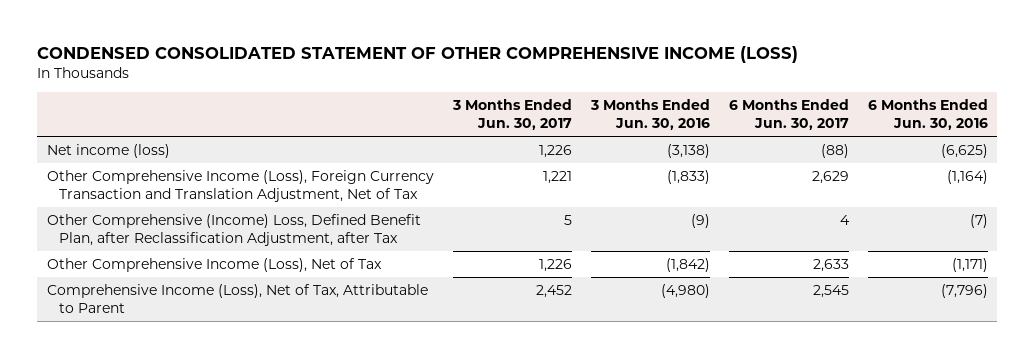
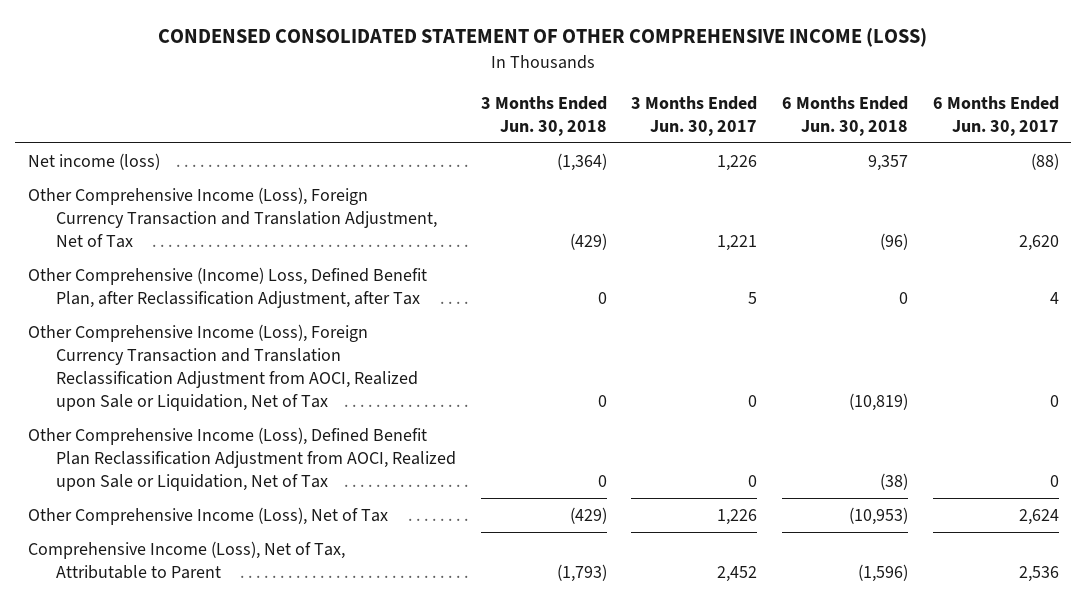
[589,99,710,131] 3 Months Ended Jun. 30, 2016 -> none
[867,99,988,131] 6 Months Ended Jun. 30, 2016 -> none
none -> [480,95,607,136] 3 Months Ended Jun. 30, 2018
none -> [782,95,909,136] 6 Months Ended Jun. 30, 2018
[811,170,849,184] 2,629 -> [1018,235,1059,252] 2,620
none -> [27,324,418,412] Other Comprehensive Income (Loss), Foreign Currency Transaction and Translation Reclassification Adjustment from AOCI, Realized upon Sale or Liquidation, Net of Tax
none -> [27,427,456,492] Other Comprehensive Income (Loss), Defined Benefit Plan Reclassification Adjustment from AOCI, Realized upon Sale or Liquidation, Net of Tax
[812,258,849,272] 2,633 -> [1018,509,1059,526] 2,624
[812,284,849,298] 2,545 -> [1018,566,1059,583] 2,536

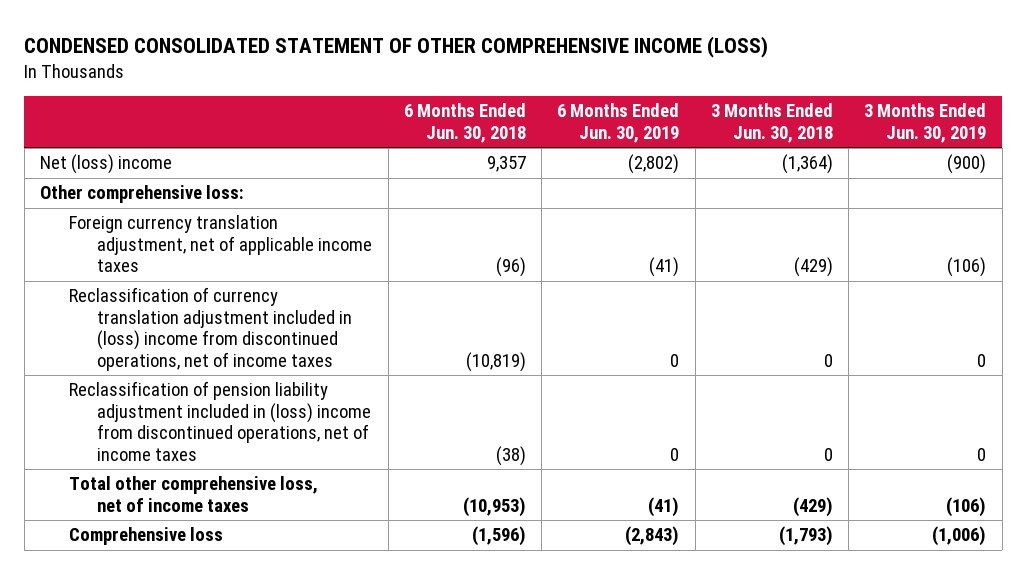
[631,95,758,136] 3 Months Ended Jun. 30, 2017 -> none
[932,95,1059,136] 6 Months Ended Jun. 30, 2017 -> none
none -> [557,103,680,143] 6 Months Ended Jun. 30, 2019
none -> [864,103,987,143] 3 Months Ended Jun. 30, 2019
[27,267,427,309] Other Comprehensive (Income) Loss, Defined Benefit Plan, after Reclassification Adjustment, after Tax -> none
[27,153,160,171] Net income (loss) -> [39,154,172,175] Net (loss) income
none -> [39,185,244,204] Other comprehensive loss:
[27,187,437,249] Other Comprehensive Income (Loss), Foreign Currency Transaction and Translation Adjustment, Net of Tax -> [68,215,373,273] Foreign currency translation adjustment, net of applicable income taxes
[27,324,418,412] Other Comprehensive Income (Loss), Foreign Currency Transaction and Translation Reclassification Adjustment from AOCI, Realized upon Sale or Liquidation, Net of Tax -> [68,287,353,371] Reclassification of currency translation adjustment included in (loss) income from discontinued operations, net of income taxes
[27,427,456,492] Other Comprehensive Income (Loss), Defined Benefit Plan Reclassification Adjustment from AOCI, Realized upon Sale or Liquidation, Net of Tax -> [68,381,372,461] Reclassification of pension liability adjustment included in (loss) income from discontinued operations, net of income taxes
[27,507,388,526] Other Comprehensive Income (Loss), Net of Tax -> [68,476,318,512] Total other comprehensive loss, net of income taxes
[27,541,345,580] Comprehensive Income (Loss), Net of Tax, Attributable to Parent -> [68,527,223,546] Comprehensive loss

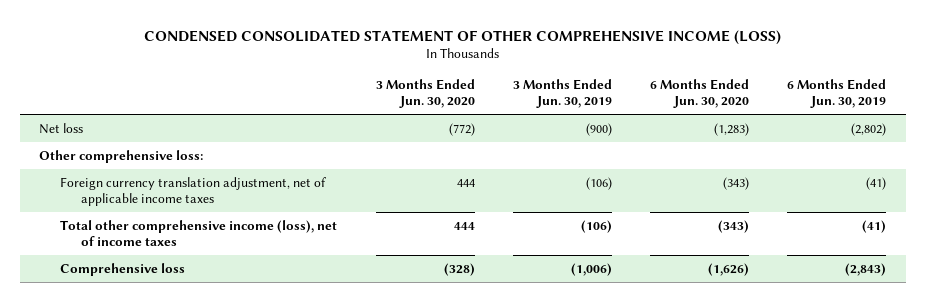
[403,103,526,143] 6 Months Ended Jun. 30, 2018 -> none
[710,103,833,143] 3 Months Ended Jun. 30, 2018 -> none
none -> [375,79,475,109] 3 Months Ended Jun. 30, 2020
none -> [650,79,750,109] 6 Months Ended Jun. 30, 2020
[39,154,172,175] Net (loss) income -> [39,122,84,134] Net loss
[68,287,353,371] Reclassification of currency translation adjustment included in (loss) income from discontinued operations, net of income taxes -> none
[68,381,372,461] Reclassification of pension liability adjustment included in (loss) income from discontinued operations, net of income taxes -> none
[68,476,318,512] Total other comprehensive loss, net of income taxes -> [60,219,338,246] Total other comprehensive income (loss), net of income taxes

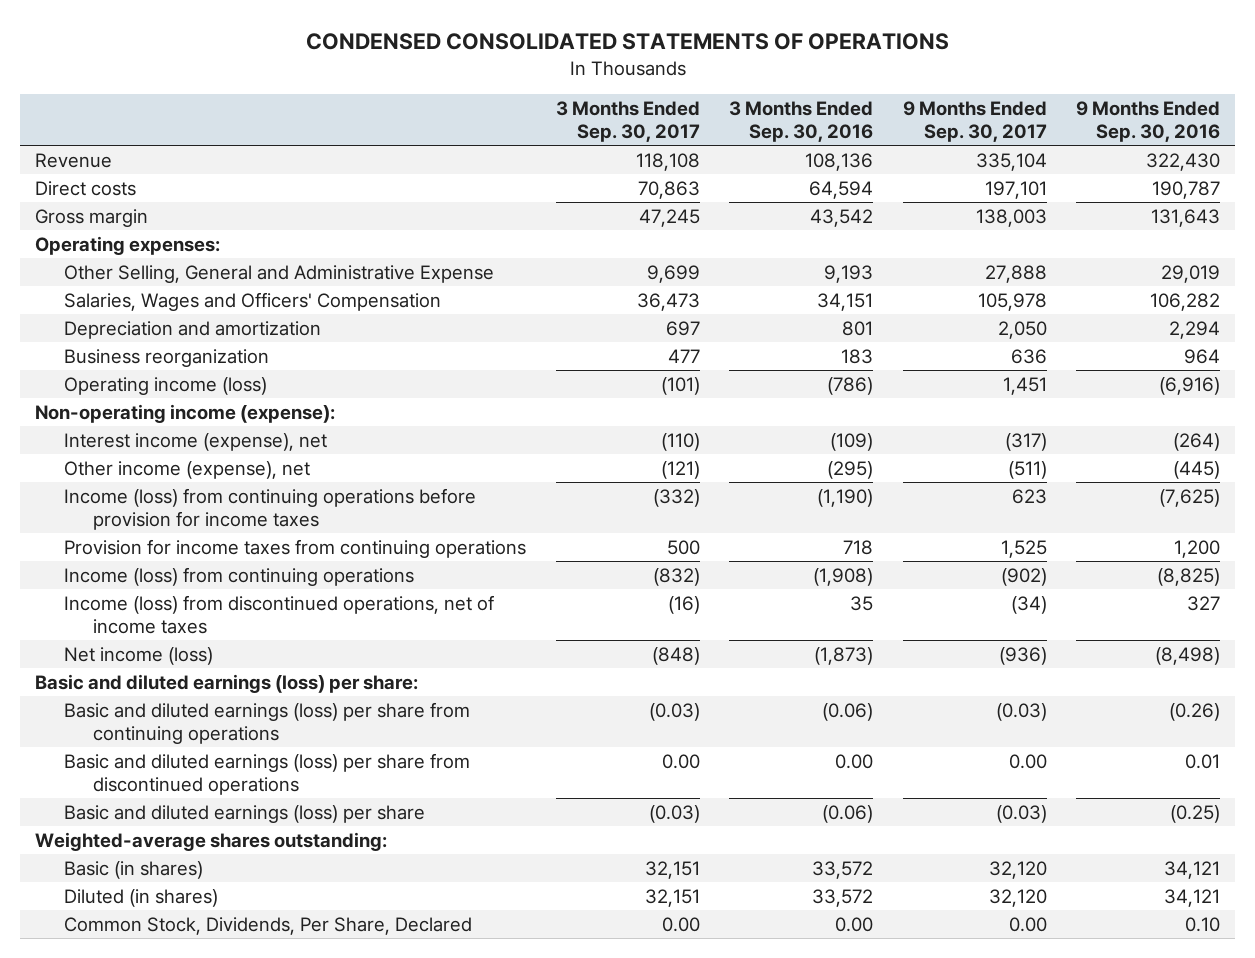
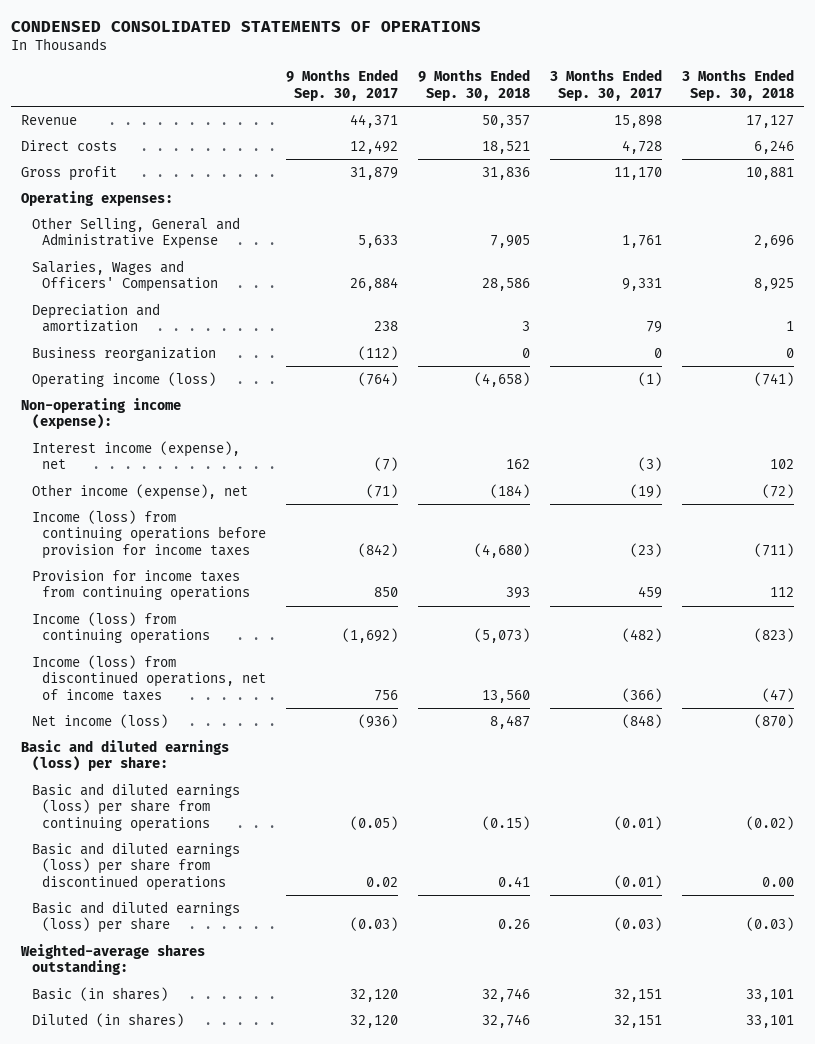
[729,100,874,142] 3 Months Ended Sep. 30, 2016 -> none
[1076,100,1221,142] 9 Months Ended Sep. 30, 2016 -> none
none -> [418,69,531,101] 9 Months Ended Sep. 30, 2018
none -> [681,69,794,101] 3 Months Ended Sep. 30, 2018
[635,152,700,171] 118,108 -> [613,114,662,128] 15,898
[975,152,1047,171] 335,104 -> [350,113,399,128] 44,371
[637,180,700,199] 70,863 -> [621,139,662,154] 4,728
[984,180,1047,199] 197,101 -> [350,139,399,154] 12,492
[34,208,148,227] Gross margin -> [20,165,117,181] Gross profit
[638,208,700,227] 47,245 -> [613,166,662,180] 11,170
[975,208,1047,227] 138,003 -> [350,166,399,180] 31,879
[646,264,700,283] 9,699 -> [621,235,662,249] 1,761
[984,264,1047,283] 27,888 -> [358,235,399,249] 5,633
[636,292,700,311] 36,473 -> [621,278,662,292] 9,331
[977,292,1047,311] 105,978 -> [350,277,399,292] 26,884
[665,320,700,336] 697 -> [645,321,662,334] 79
[997,320,1047,339] 2,050 -> [374,321,399,332] 238
[667,348,700,363] 477 -> [653,347,662,358] 0
[1010,348,1047,364] 636 -> [358,345,399,360] (112)
[660,376,700,395] (101) -> [637,371,662,386] (1)
[1002,376,1047,395] 1,451 -> [358,371,399,386] (764)
[660,432,700,451] (110) -> [637,457,662,472] (3)
[1004,432,1047,451] (317) -> [374,457,399,472] (7)
[660,460,700,479] (121) -> [629,483,662,498] (19)
[1007,460,1047,479] (511) -> [366,483,399,498] (71)
[652,488,700,507] (332) -> [629,542,662,557] (23)
[1011,488,1047,504] 623 -> [358,542,399,557] (842)
[666,539,700,555] 500 -> [637,586,662,600] 459
[1000,539,1047,558] 1,525 -> [374,587,399,598] 850
[652,567,700,586] (832) -> [621,628,662,643] (482)
[1000,567,1047,586] (902) -> [342,628,399,644] (1,692)
[667,595,700,614] (16) -> [621,687,662,702] (366)
[1010,595,1047,614] (34) -> [374,689,399,701] 756
[648,702,700,721] (0.03) -> [613,815,662,830] (0.01)
[995,702,1047,721] (0.03) -> [350,815,399,830] (0.05)
[661,753,700,769] 0.00 -> [613,874,662,889] (0.01)
[1008,753,1047,769] 0.00 -> [366,876,399,887] 0.02
[63,916,472,935] Common Stock, Dividends, Per Share, Declared -> none

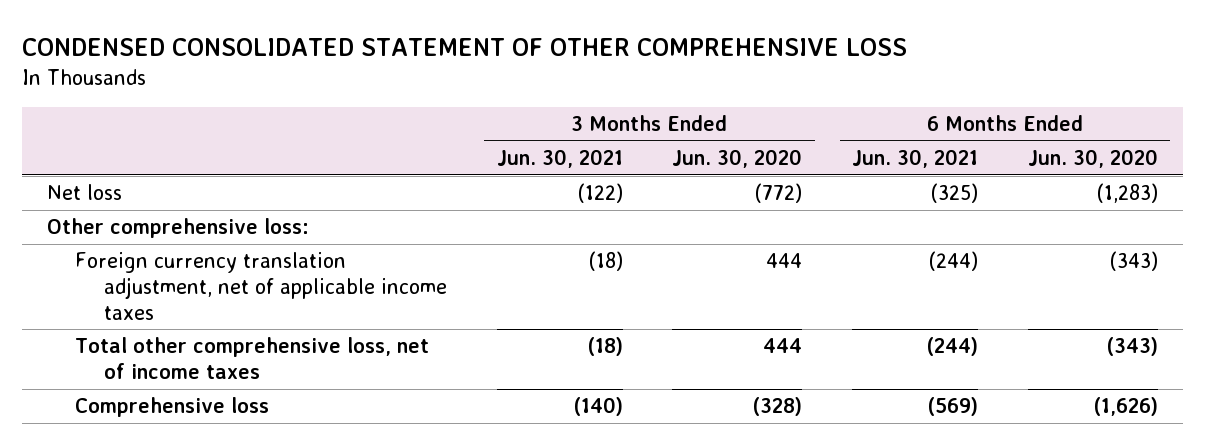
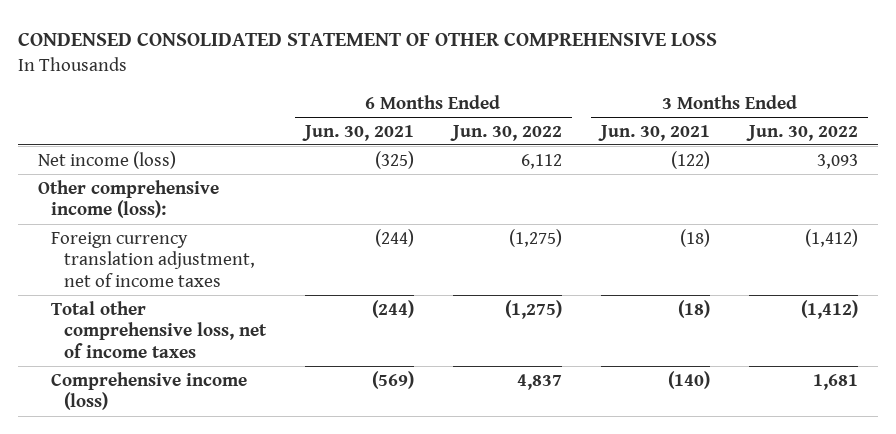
[672,148,803,168] Jun. 30, 2020 -> none
[1027,148,1158,168] Jun. 30, 2020 -> none
none -> [449,124,562,141] Jun. 30, 2022
none -> [746,124,859,141] Jun. 30, 2022
[46,184,122,201] Net loss -> [37,150,176,169] Net income (loss)
[46,218,309,239] Other comprehensive loss: -> [37,179,219,219] Other comprehensive income (loss):
[75,252,447,320] Foreign currency translation adjustment, net of applicable income taxes -> [50,231,255,288] Foreign currency translation adjustment, net of income taxes
[75,397,270,418] Comprehensive loss -> [50,371,247,411] Comprehensive income (loss)

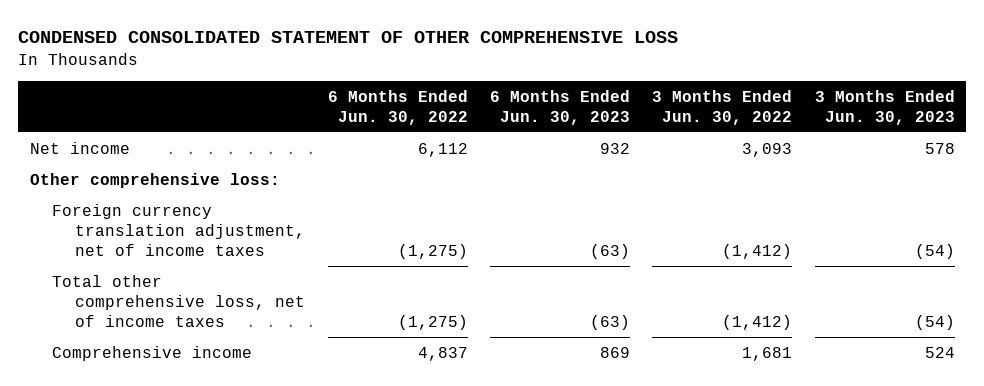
[301,124,414,141] Jun. 30, 2021 -> none
[598,124,711,141] Jun. 30, 2021 -> none
none -> [489,89,630,125] 6 Months Ended Jun. 30, 2023
none -> [814,89,955,125] 3 Months Ended Jun. 30, 2023
[37,150,176,169] Net income (loss) -> [29,141,130,154] Net income
[37,179,219,219] Other comprehensive income (loss): -> [29,172,280,188] Other comprehensive loss:
[50,371,247,411] Comprehensive income (loss) -> [52,345,253,361] Comprehensive income

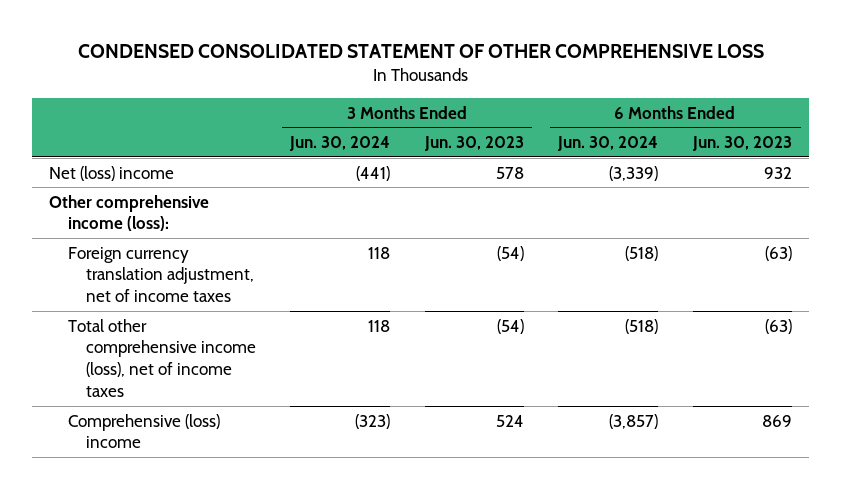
[327,89,468,125] 6 Months Ended Jun. 30, 2022 -> none
[652,89,793,125] 3 Months Ended Jun. 30, 2022 -> none
none -> [289,136,391,152] Jun. 30, 2024
none -> [557,136,659,152] Jun. 30, 2024
[29,141,130,154] Net income -> [49,165,175,181] Net (loss) income
[29,172,280,188] Other comprehensive loss: -> [49,194,210,232] Other comprehensive income (loss):
[52,274,306,327] Total other comprehensive loss, net of income taxes -> [67,318,256,397] Total other comprehensive income (loss), net of income taxes
[52,345,253,361] Comprehensive income -> [67,413,220,449] Comprehensive (loss) income

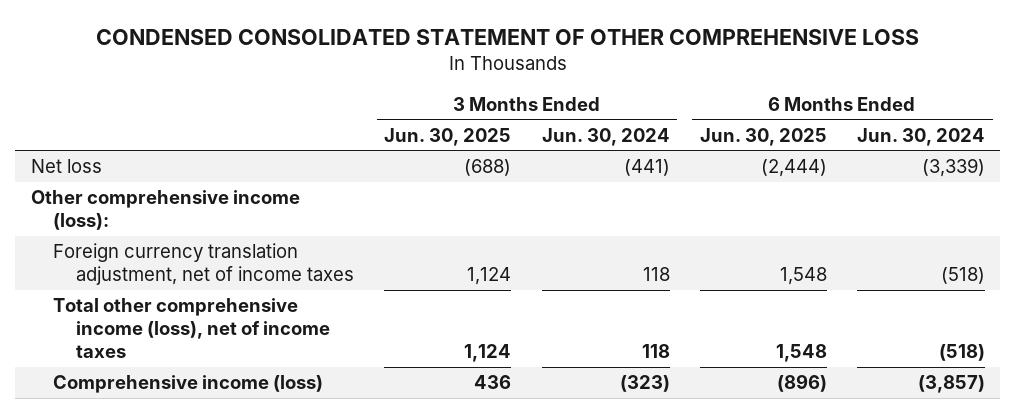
[423,136,524,152] Jun. 30, 2023 -> none
[691,136,792,152] Jun. 30, 2023 -> none
none -> [384,127,512,146] Jun. 30, 2025
none -> [699,127,827,146] Jun. 30, 2025
[49,165,175,181] Net (loss) income -> [30,159,102,174] Net loss
[67,413,220,449] Comprehensive (loss) income -> [53,375,324,394] Comprehensive income (loss)

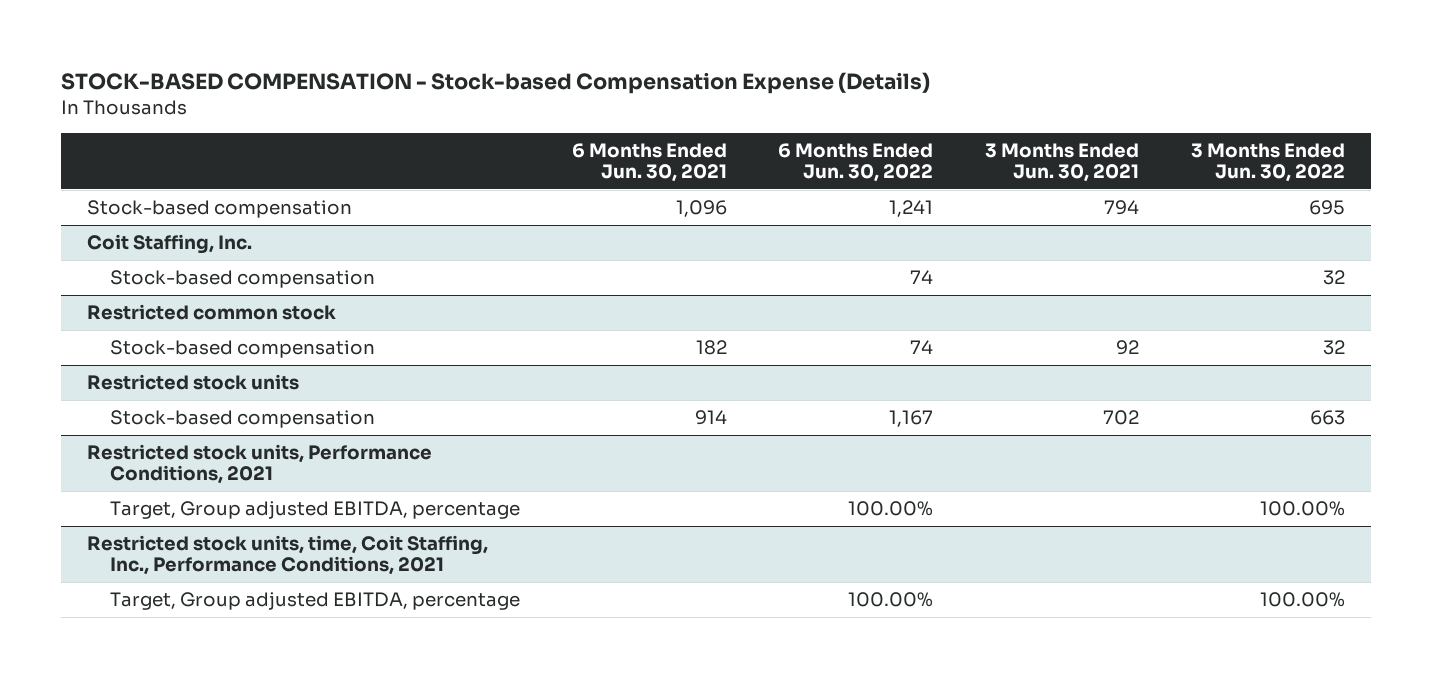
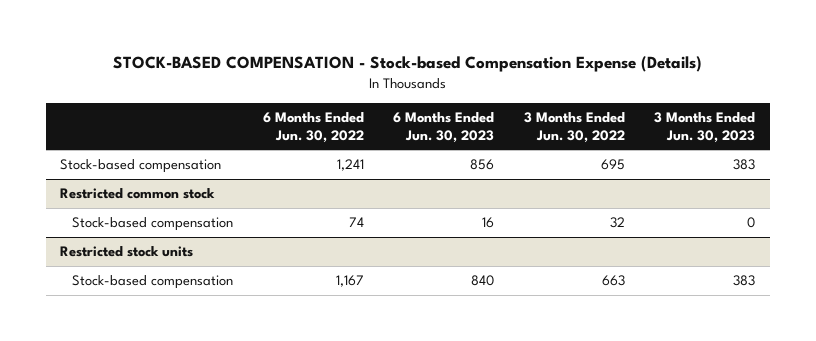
[571,142,727,182] 6 Months Ended Jun. 30, 2021 -> none
[985,142,1140,182] 3 Months Ended Jun. 30, 2021 -> none
none -> [393,112,495,143] 6 Months Ended Jun. 30, 2023
none -> [654,112,756,143] 3 Months Ended Jun. 30, 2023
[86,234,252,255] Coit Staffing, Inc. -> none
[109,270,375,289] Stock-based compensation -> none
[86,444,432,485] Restricted stock units, Performance Conditions, 2021 -> none
[109,501,520,520] Target, Group adjusted EBITDA, percentage -> none
[86,535,488,576] Restricted stock units, time, Coit Staffing, Inc., Performance Conditions, 2021 -> none
[109,592,520,611] Target, Group adjusted EBITDA, percentage -> none

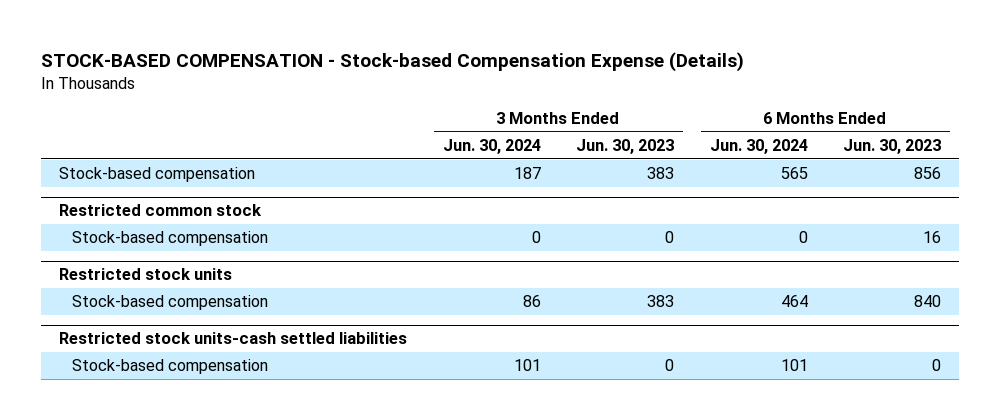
[262,112,364,143] 6 Months Ended Jun. 30, 2022 -> none
[523,112,625,143] 3 Months Ended Jun. 30, 2022 -> none
none -> [442,138,541,154] Jun. 30, 2024
none -> [709,138,808,154] Jun. 30, 2024
none -> [58,332,407,345] Restricted stock units-cash settled liabilities
none -> [72,359,269,375] Stock-based compensation

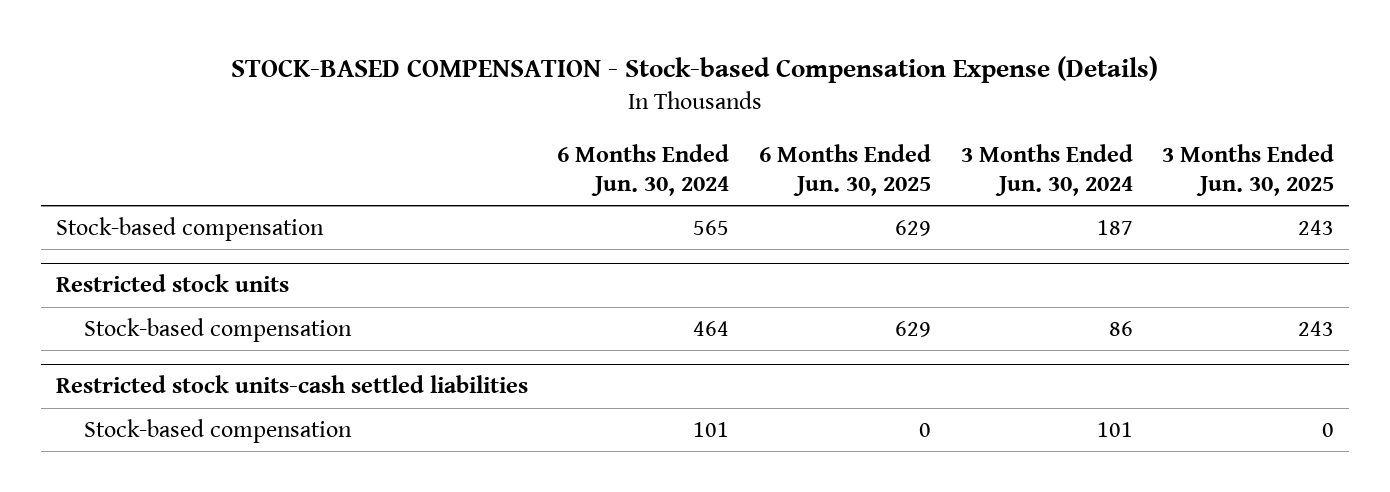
[576,138,675,154] Jun. 30, 2023 -> none
[843,138,942,154] Jun. 30, 2023 -> none
none -> [758,144,931,196] 6 Months Ended Jun. 30, 2025
none -> [1162,144,1335,196] 3 Months Ended Jun. 30, 2025
[58,204,262,217] Restricted common stock -> none
[72,231,269,247] Stock-based compensation -> none

